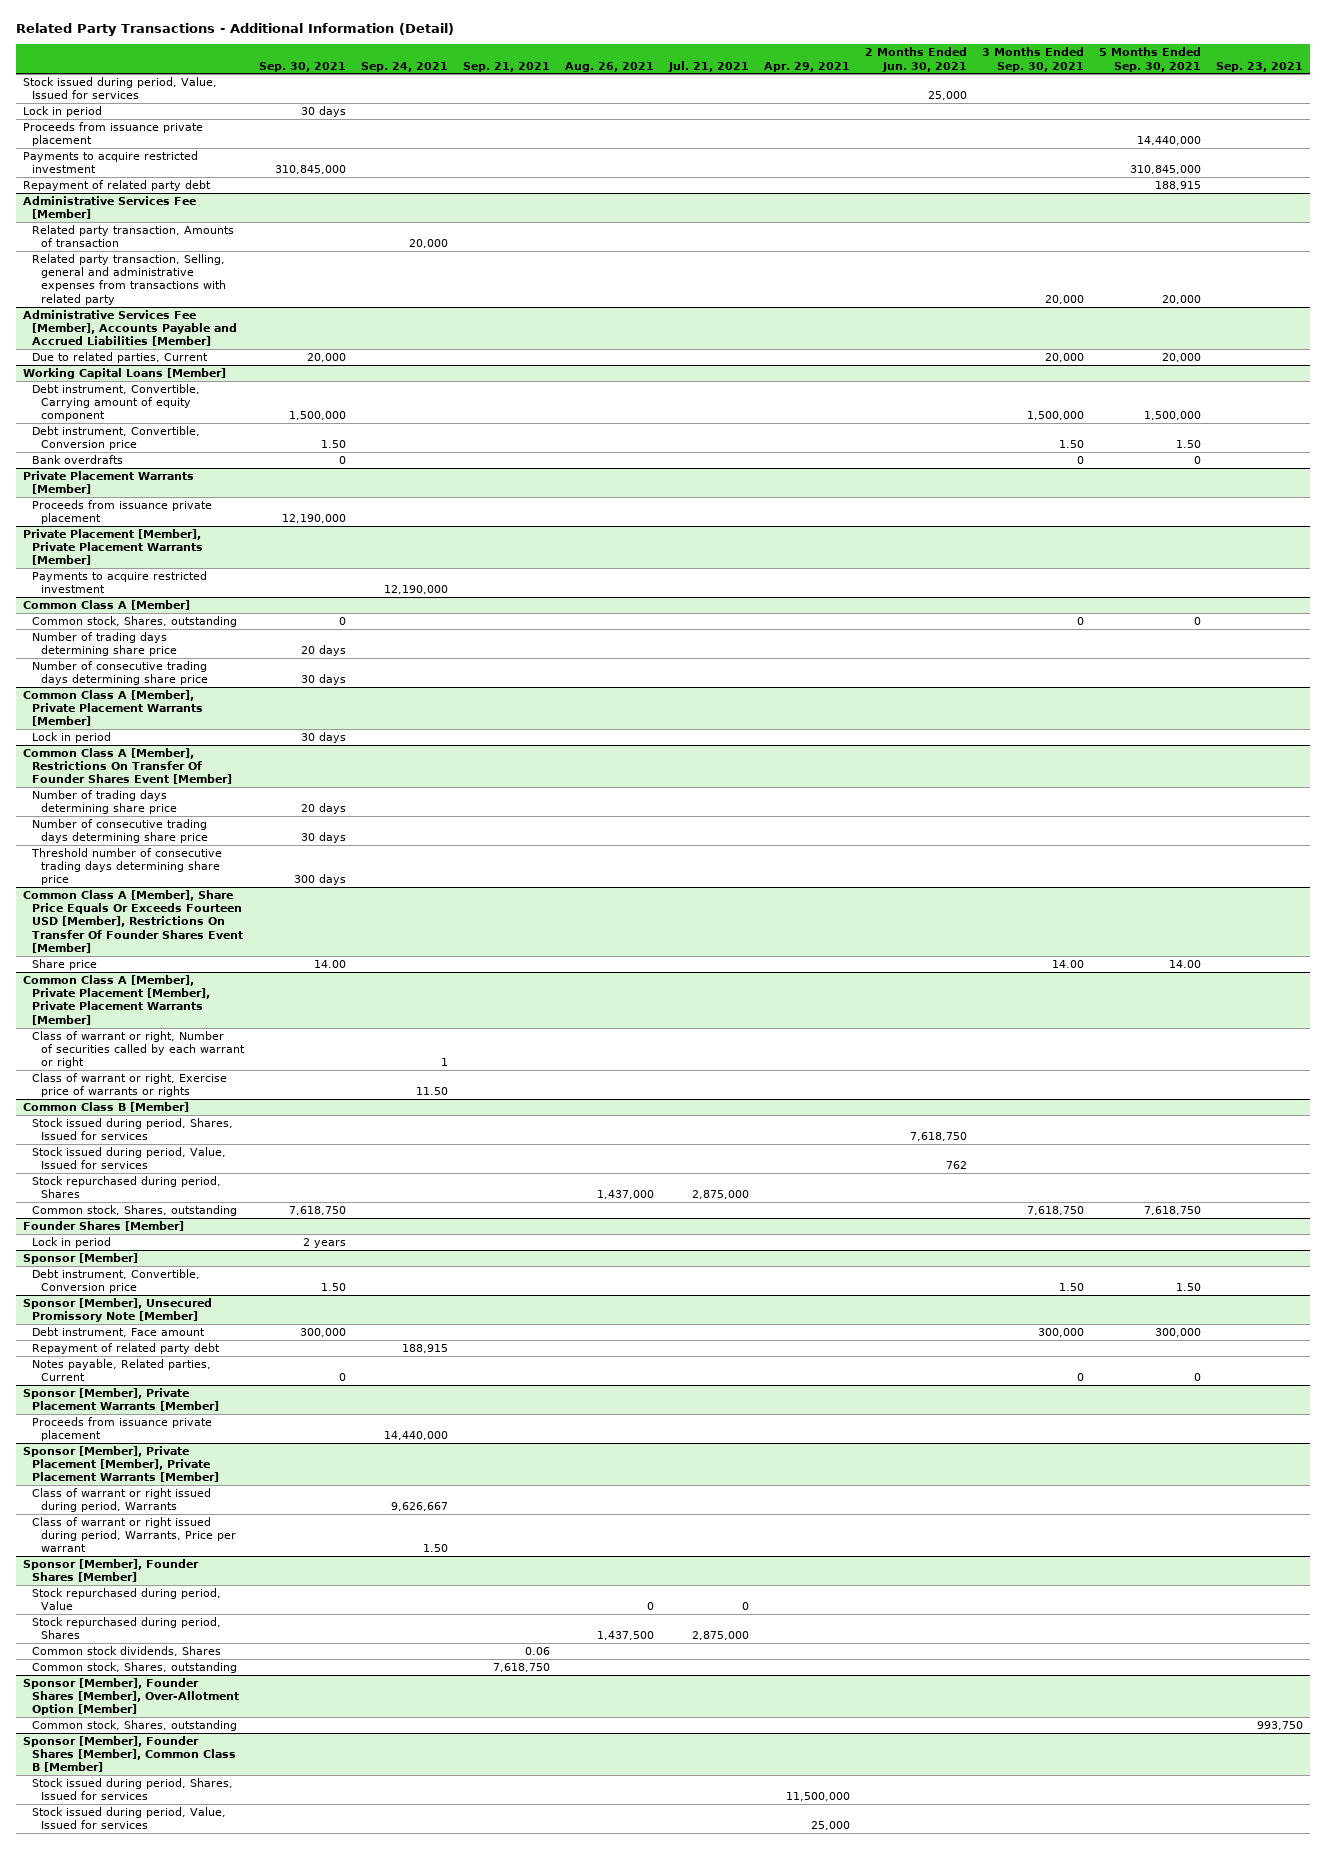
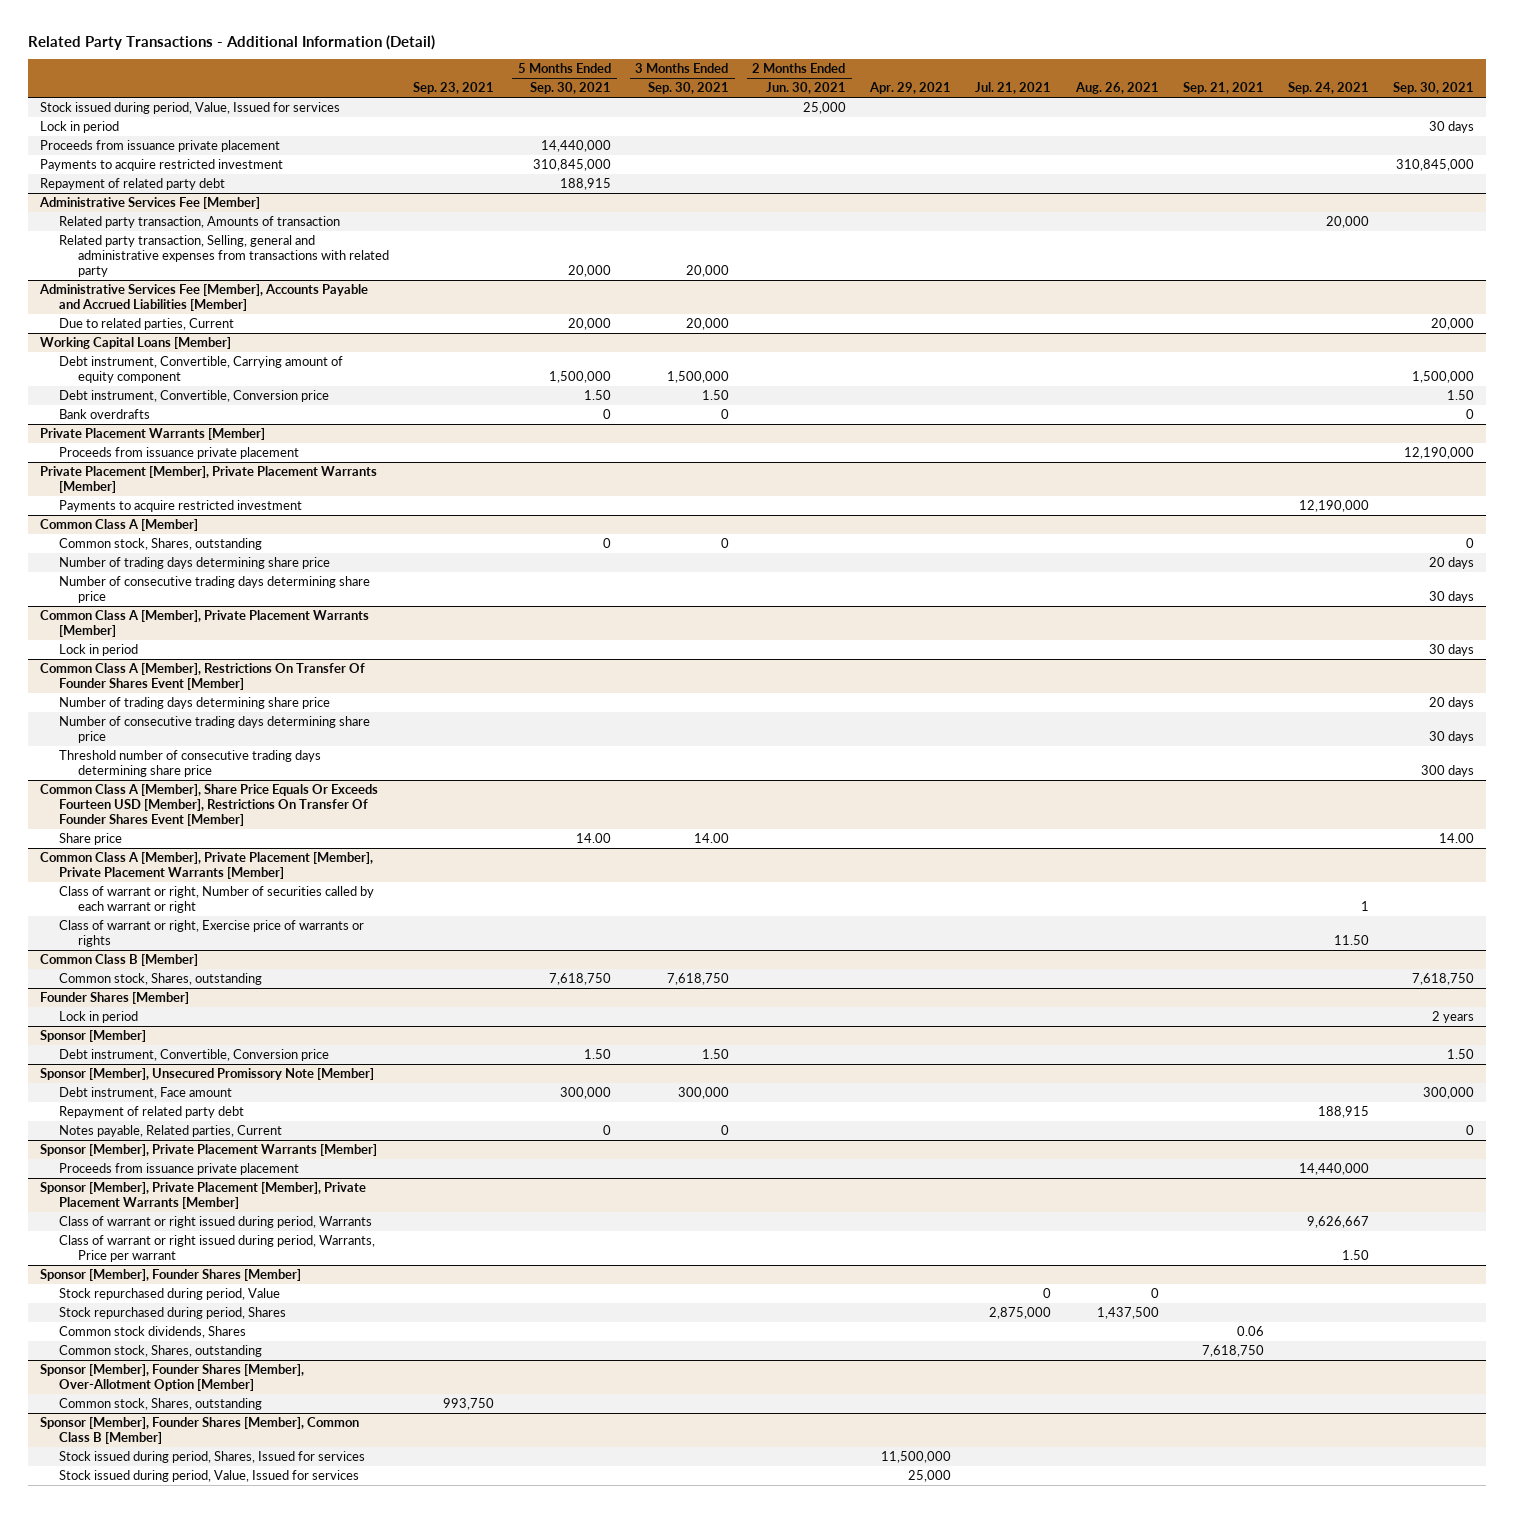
[32,1118,234,1141] Stock issued during period, Shares, Issued for services -> none
[32,1147,227,1170] Stock issued during period, Value, Issued for services -> none
[32,1176,222,1199] Stock repurchased during period, Shares -> none

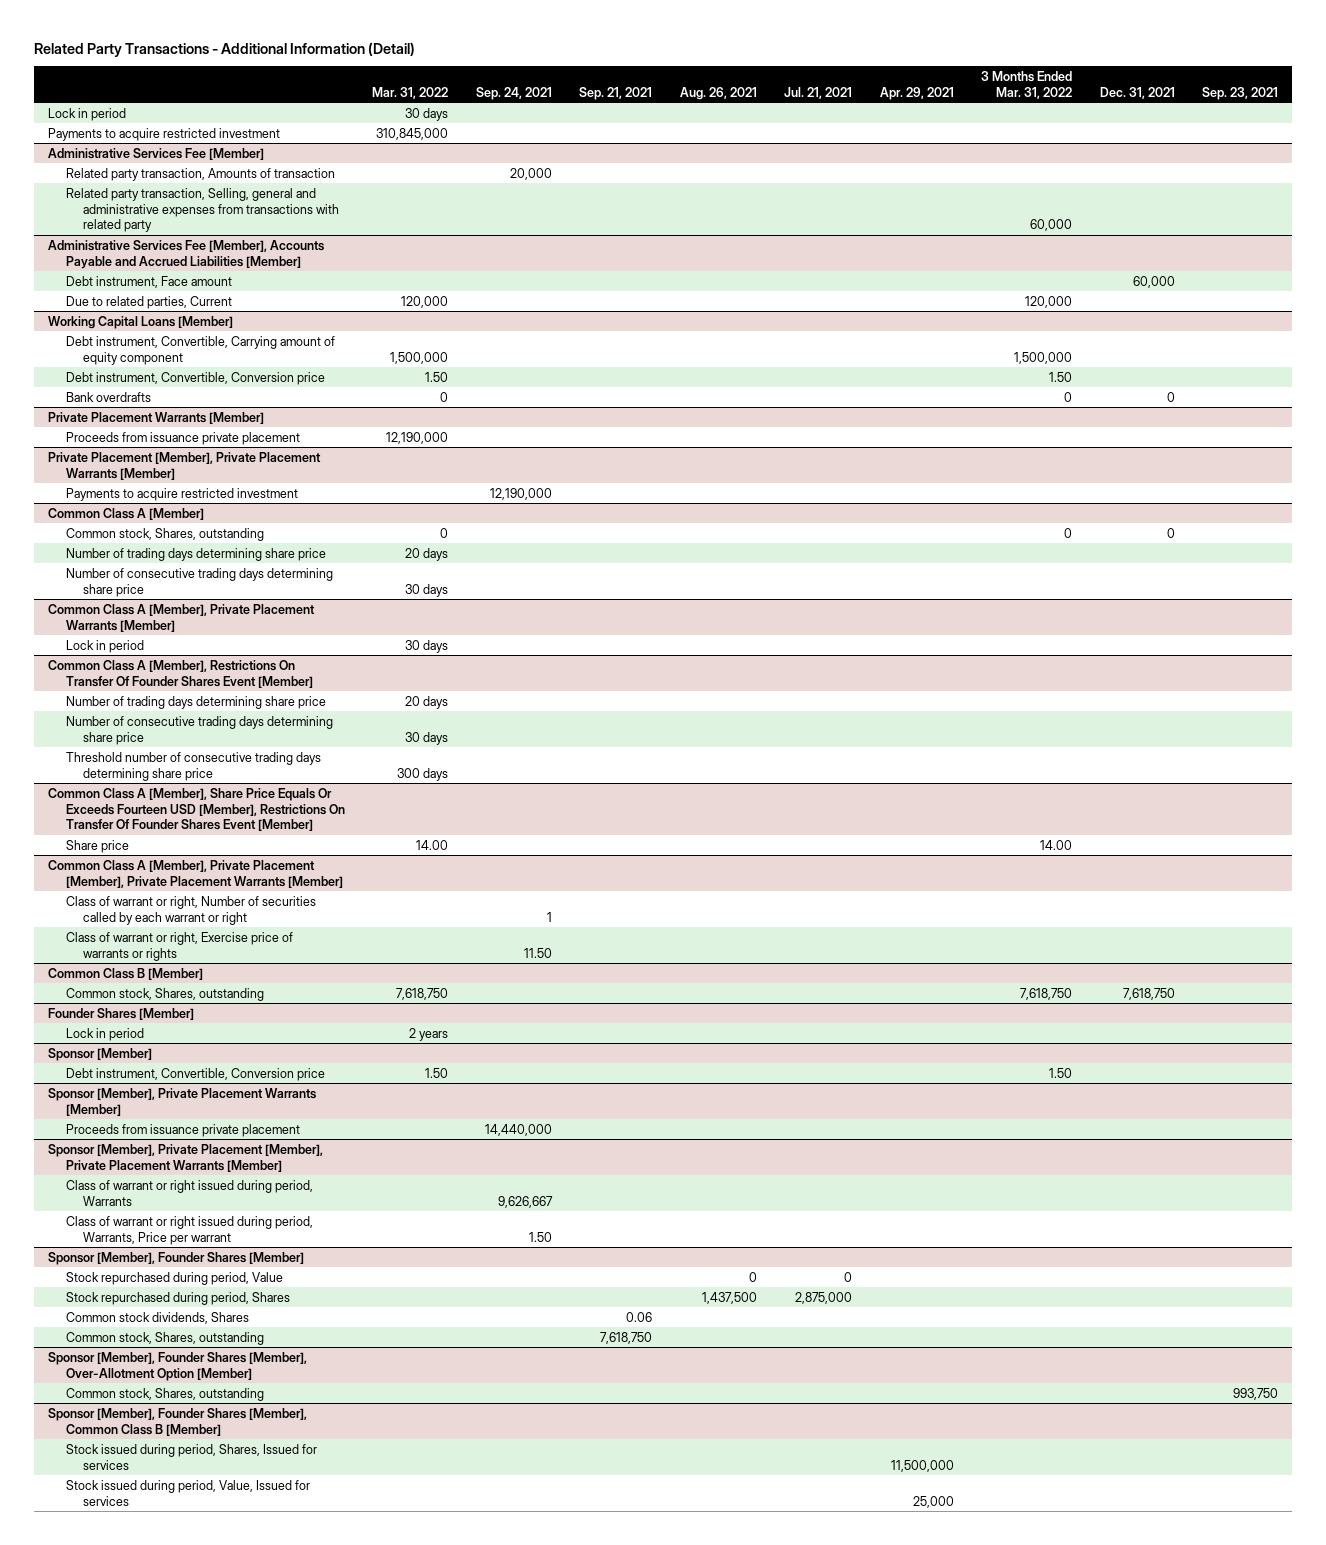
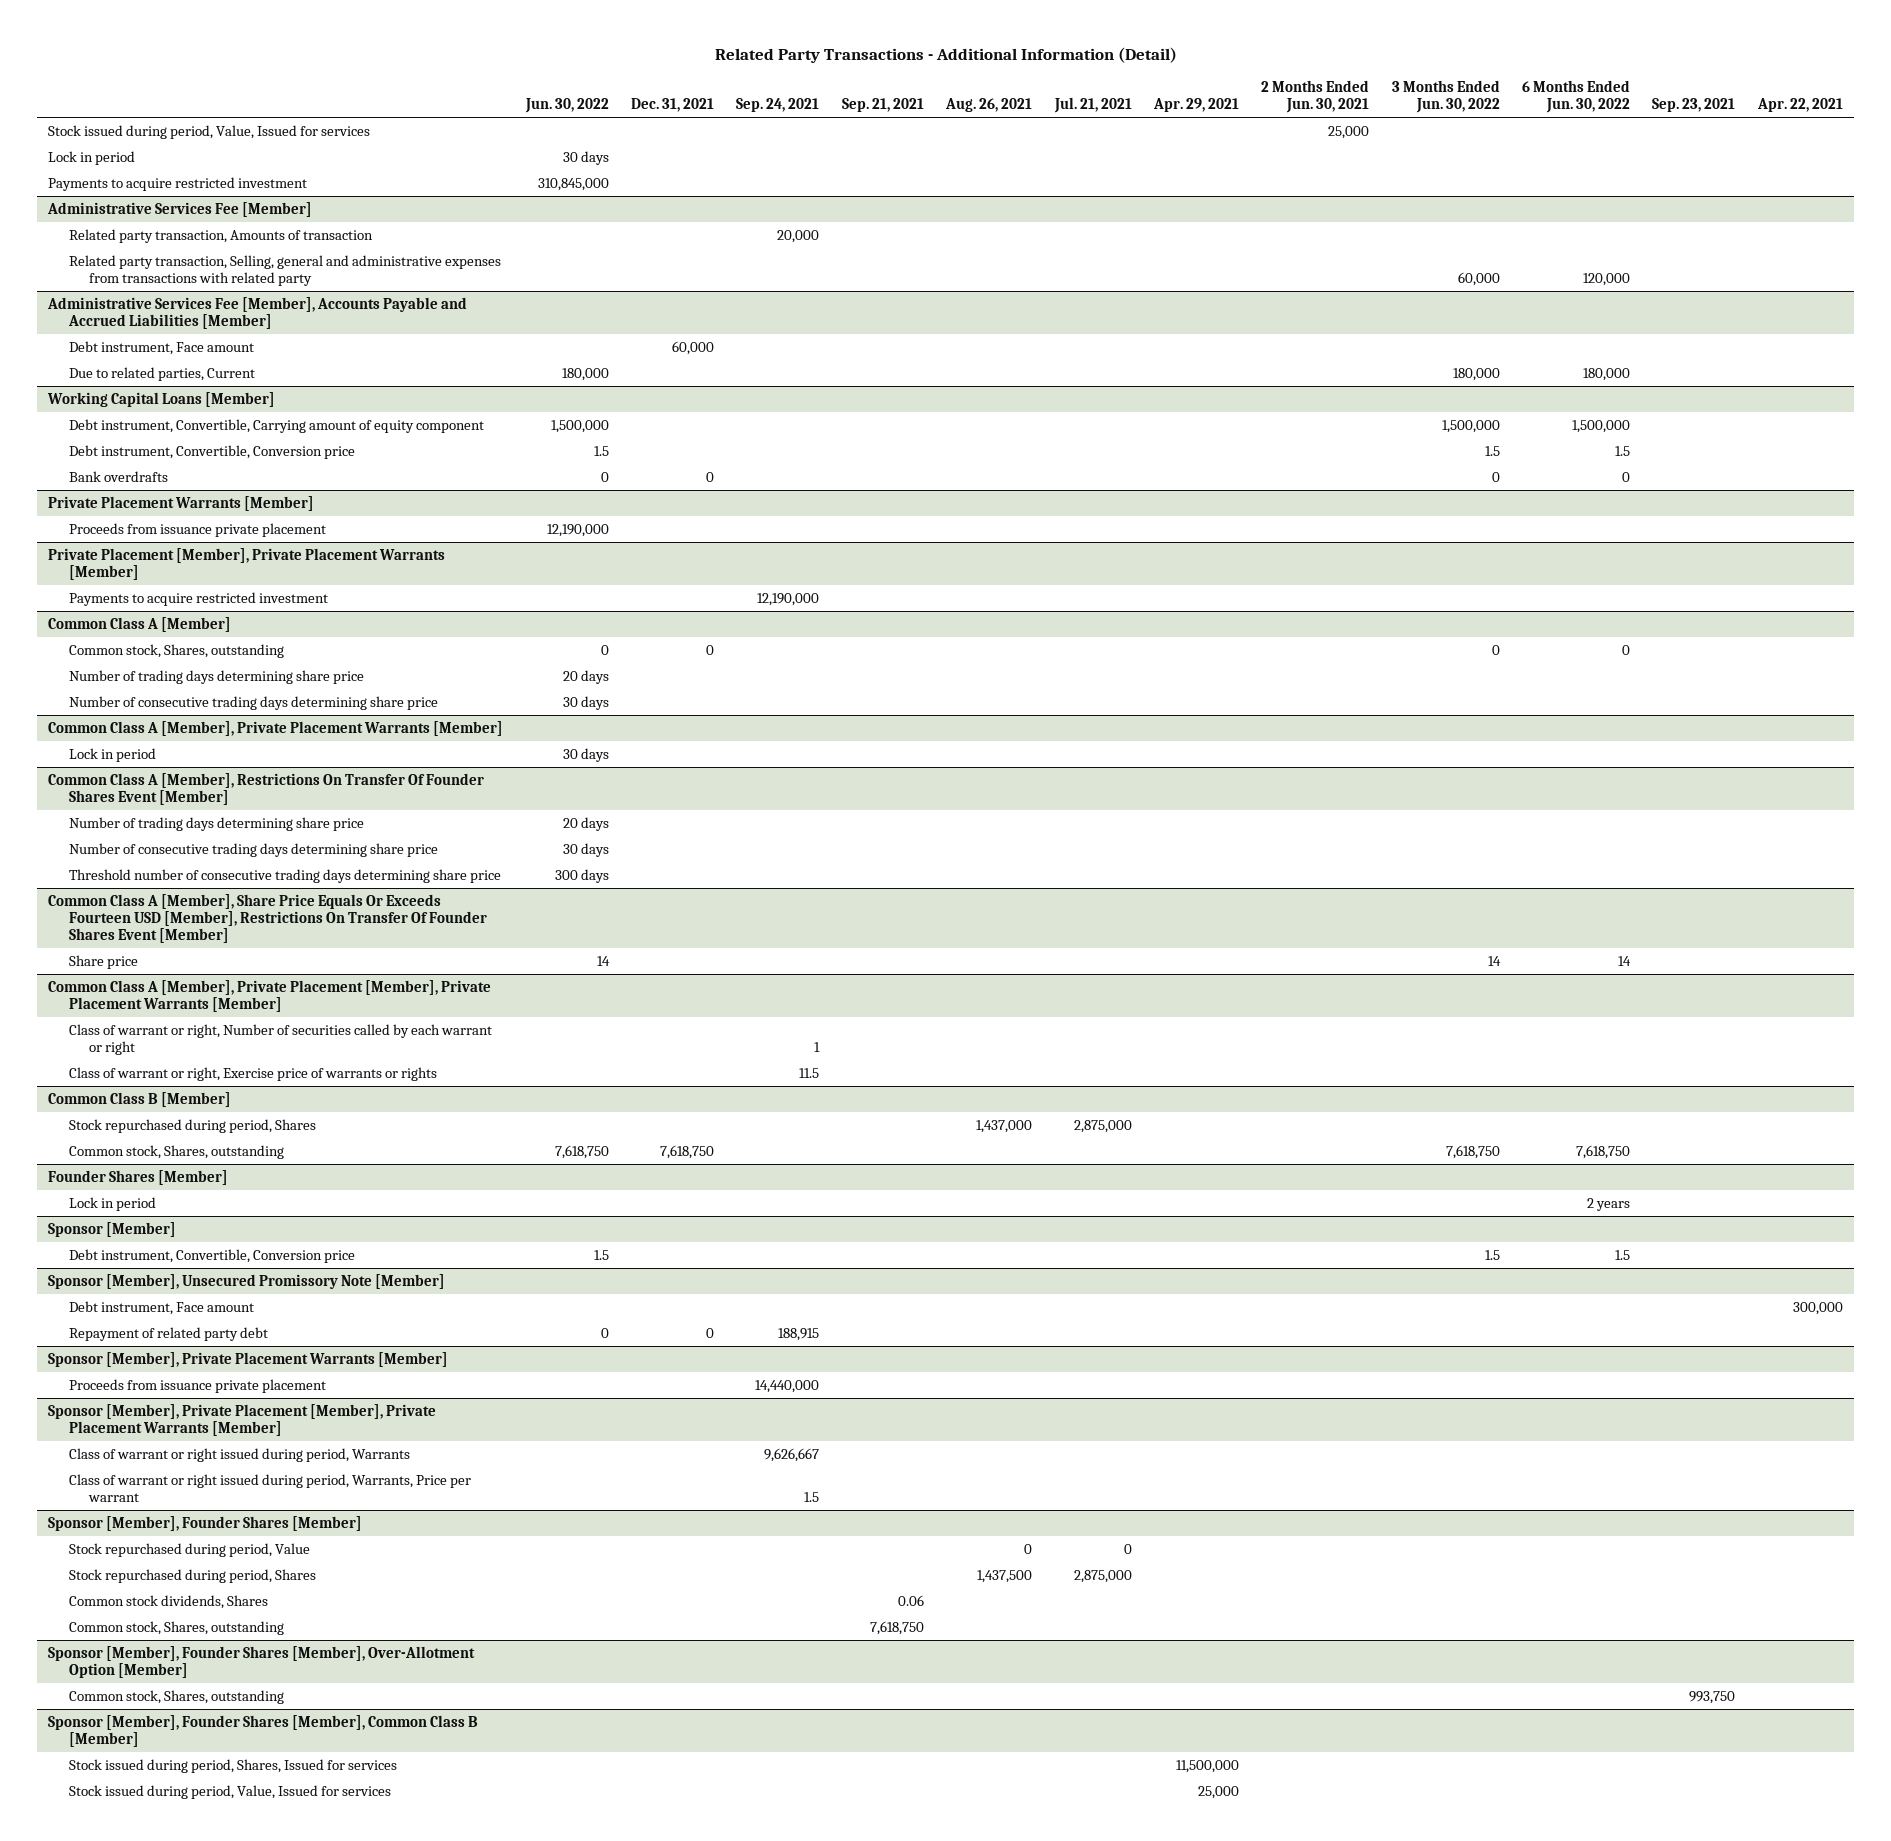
[372,87,449,100] Mar. 31, 2022 -> none
[981,71,1073,100] 3 Months Ended Mar. 31, 2022 -> none
none -> [524,98,609,114] Jun. 30, 2022
none -> [1261,80,1370,114] 2 Months Ended Jun. 30, 2021
none -> [1391,80,1500,114] 3 Months Ended Jun. 30, 2022
none -> [1522,80,1631,114] 6 Months Ended Jun. 30, 2022
none -> [1756,98,1843,113] Apr. 22, 2021
none -> [48,125,371,140] Stock issued during period, Value, Issued for services
[523,947,552,958] 11.50 -> [799,1068,820,1079] 11.5
none -> [68,1119,316,1134] Stock repurchased during period, Shares
none -> [48,1274,446,1290] Sponsor [Member], Unsecured Promissory Note [Member]
none -> [68,1301,254,1316] Debt instrument, Face amount
none -> [68,1327,268,1342] Repayment of related party debt
[528,1231,552,1242] 1.50 -> [804,1491,820,1502] 1.5

